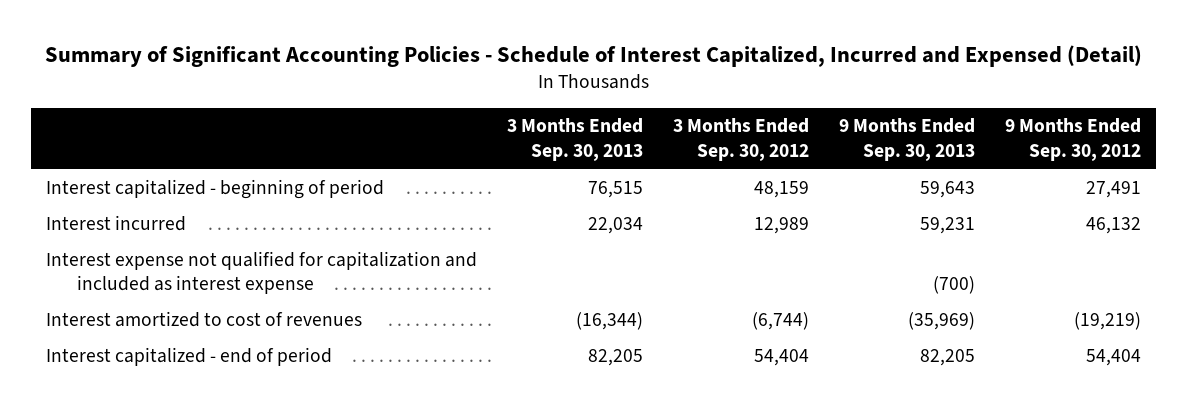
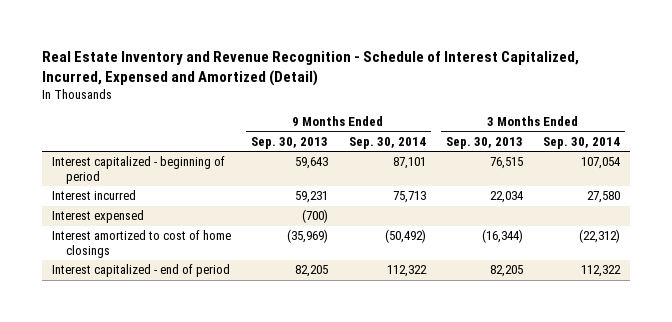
[44,44,1142,67] Summary of Significant Accounting Policies - Schedule of Interest Capitalized, Incurred and Expensed (Detail) -> [42,50,580,86] Real Estate Inventory and Revenue Recognition - Schedule of Interest Capitalized, Incurred, Expensed and Amortized (Detail)
[673,118,810,161] 3 Months Ended Sep. 30, 2012 -> none
[1005,118,1142,161] 9 Months Ended Sep. 30, 2012 -> none
none -> [348,136,426,149] Sep. 30, 2014
none -> [542,136,620,149] Sep. 30, 2014
[46,250,478,294] Interest expense not qualified for capitalization and included as interest expense -> [52,210,145,224] Interest expensed
[46,310,363,327] Interest amortized to cost of revenues -> [52,230,232,259] Interest amortized to cost of home closings

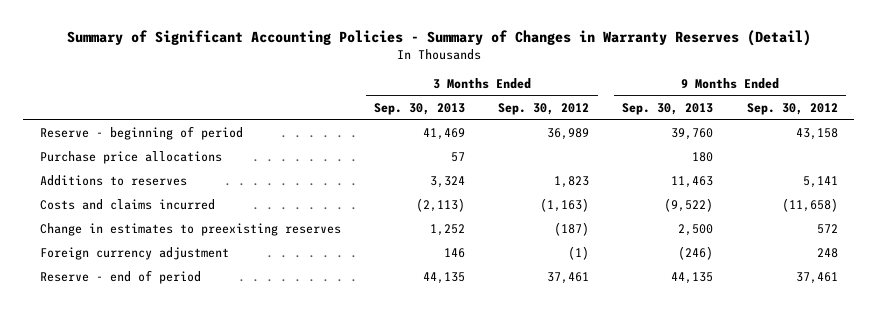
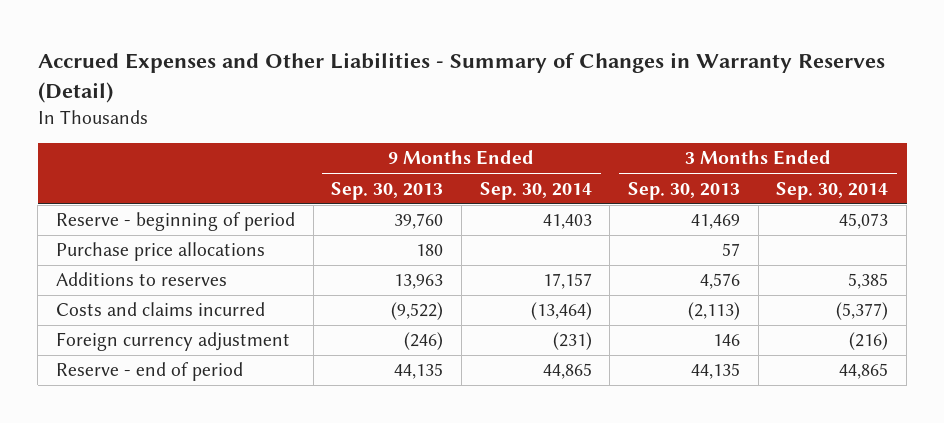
[66,30,811,47] Summary of Significant Accounting Policies - Summary of Changes in Warranty Reserves (Detail) -> [37,51,885,103] Accrued Expenses and Other Liabilities - Summary of Changes in Warranty Reserves (Detail)
[498,102,590,115] Sep. 30, 2012 -> none
[746,102,838,115] Sep. 30, 2012 -> none
none -> [479,181,592,200] Sep. 30, 2014
none -> [776,181,889,200] Sep. 30, 2014
[429,176,465,189] 3,324 -> [699,273,740,290] 4,576
[671,176,714,189] 11,463 -> [394,274,444,290] 13,963
[39,223,341,237] Change in estimates to preexisting reserves -> none

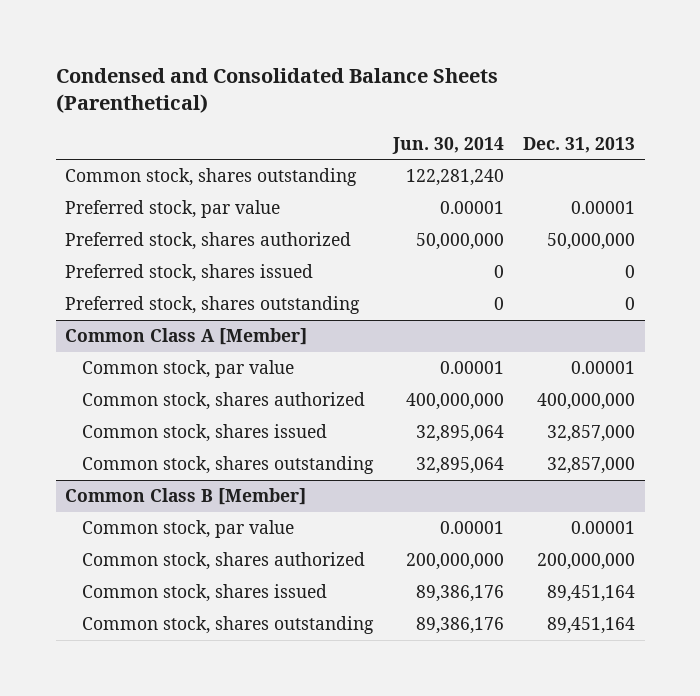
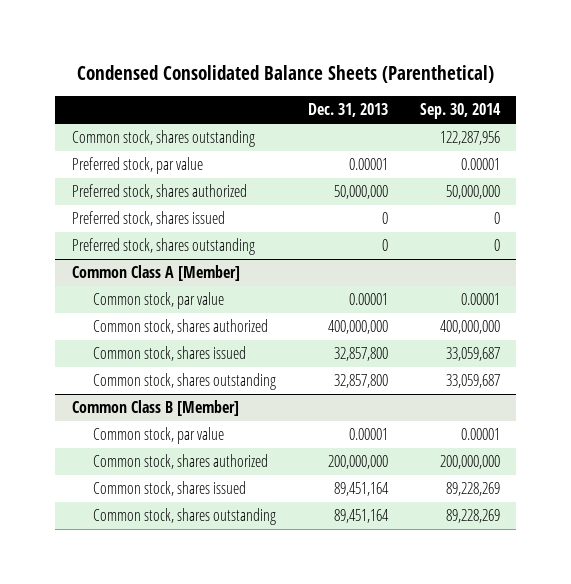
[55,67,498,114] Condensed and Consolidated Balance Sheets (Parenthetical) -> [76,65,494,84] Condensed Consolidated Balance Sheets (Parenthetical)
[391,136,504,154] Jun. 30, 2014 -> none
none -> [419,103,501,120] Sep. 30, 2014
[547,425,636,443] 32,857,000 -> [333,347,388,362] 32,857,800
[547,457,636,475] 32,857,000 -> [333,374,388,389] 32,857,800

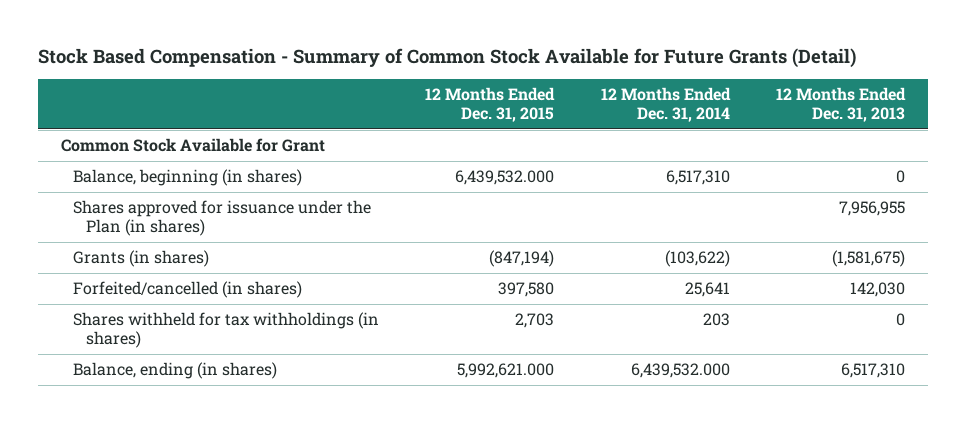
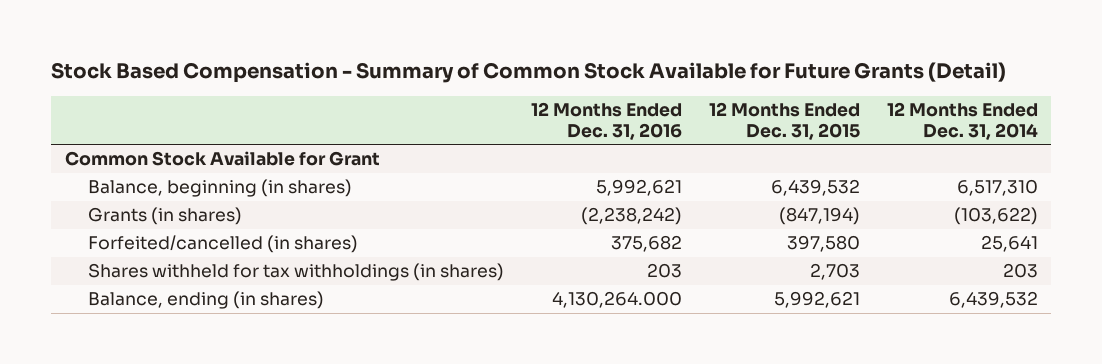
[775,87,906,123] 12 Months Ended Dec. 31, 2013 -> none
none -> [530,102,682,140] 12 Months Ended Dec. 31, 2016
[73,200,372,237] Shares approved for issuance under the Plan (in shares) -> none
[455,170,555,186] 6,439,532.000 -> [770,179,860,197] 6,439,532
[457,363,555,379] 5,992,621.000 -> [773,291,860,309] 5,992,621
[630,363,730,379] 6,439,532.000 -> [948,291,1038,309] 6,439,532

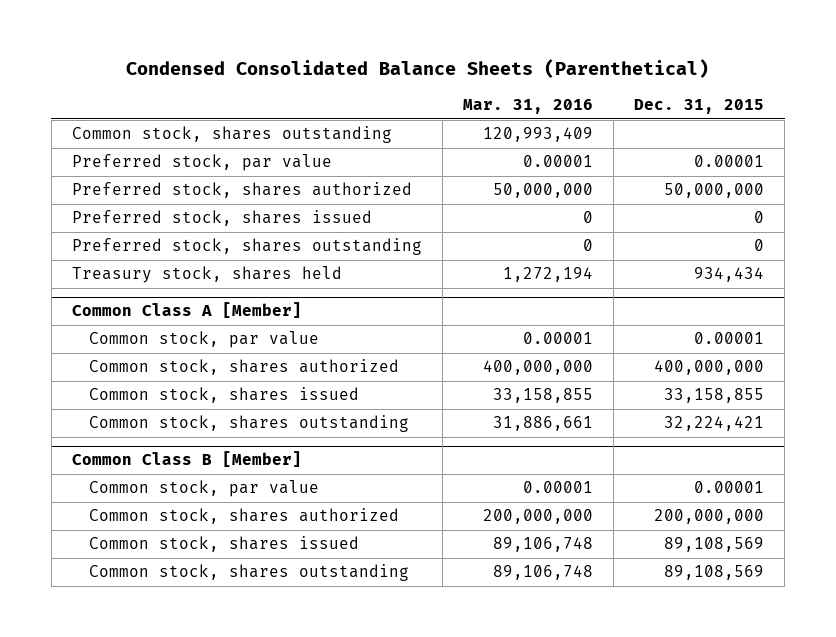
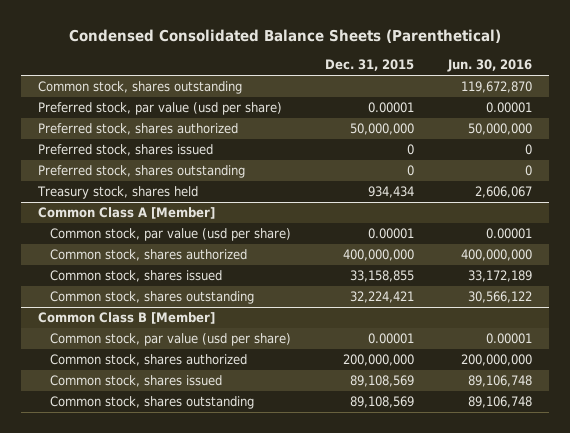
[463,99,594,115] Mar. 31, 2016 -> none
none -> [447,59,533,73] Jun. 30, 2016
[71,154,332,172] Preferred stock, par value -> [37,102,282,116] Preferred stock, par value (usd per share)
[88,331,319,349] Common stock, par value -> [49,228,291,242] Common stock, par value (usd per share)
[88,480,319,498] Common stock, par value -> [49,333,291,347] Common stock, par value (usd per share)

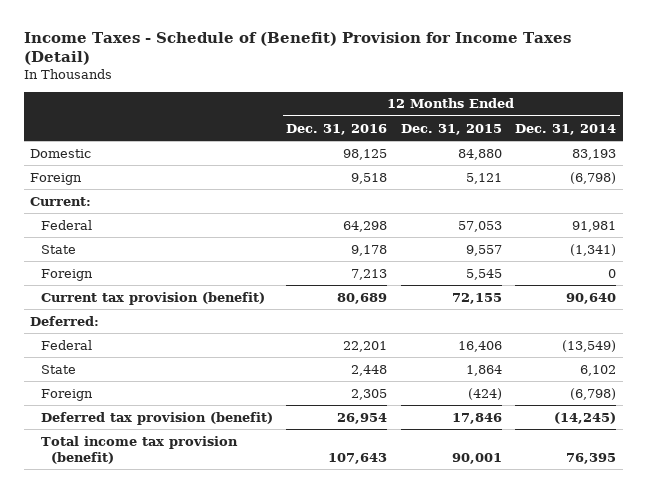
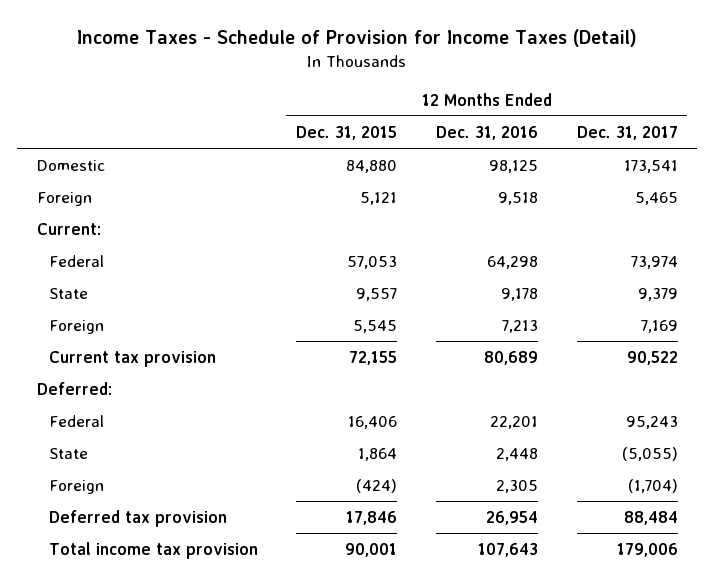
[23,31,571,66] Income Taxes - Schedule of (Benefit) Provision for Income Taxes (Detail) -> [77,28,638,47] Income Taxes - Schedule of Provision for Income Taxes (Detail)
[515,123,617,135] Dec. 31, 2014 -> none
none -> [576,125,678,140] Dec. 31, 2017
[40,291,265,305] Current tax provision (benefit) -> [48,350,216,367] Current tax provision
[40,411,273,425] Deferred tax provision (benefit) -> [48,509,227,527] Deferred tax provision
[40,435,238,464] Total income tax provision (benefit) -> [48,541,258,559] Total income tax provision

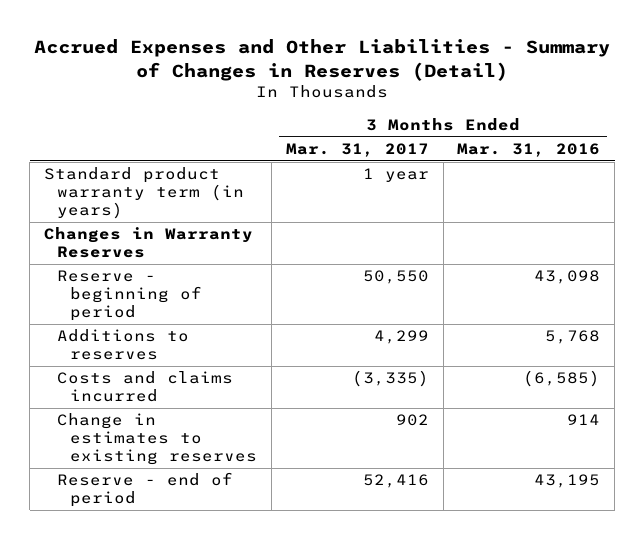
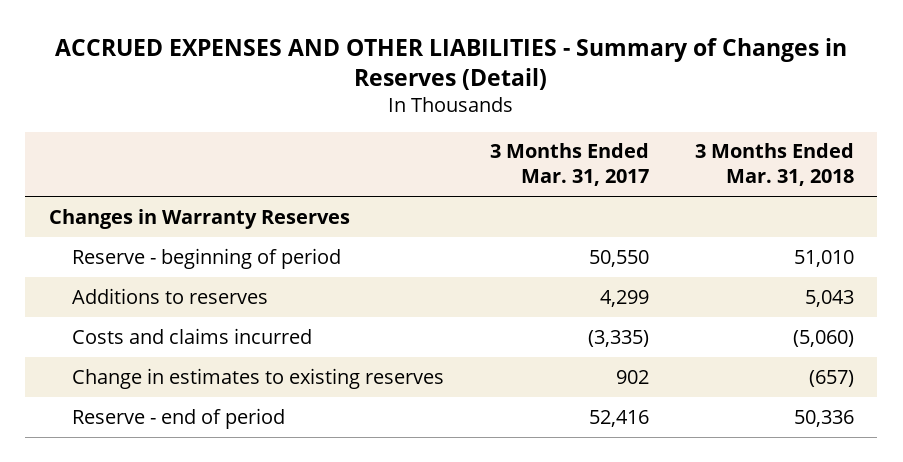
[34,39,611,81] Accrued Expenses and Other Liabilities - Summary of Changes in Reserves (Detail) -> [55,37,848,90] ACCRUED EXPENSES AND OTHER LIABILITIES - Summary of Changes in Reserves (Detail)
[457,143,601,158] Mar. 31, 2016 -> none
none -> [695,143,855,187] 3 Months Ended Mar. 31, 2018
[43,167,245,220] Standard product warranty term (in years) -> none

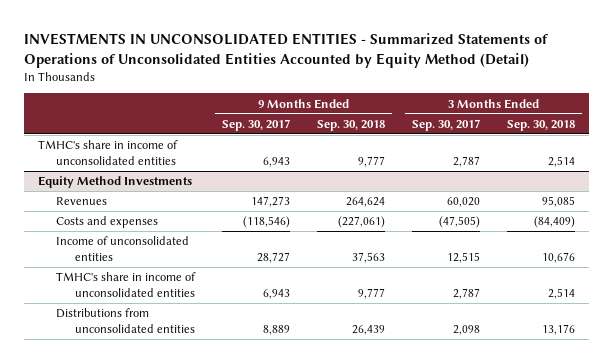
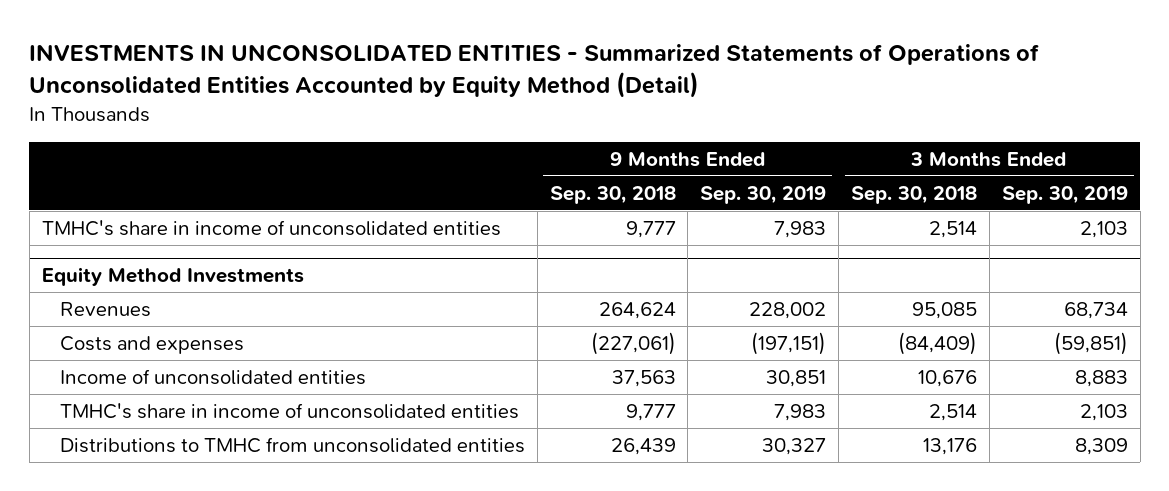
[222,118,291,131] Sep. 30, 2017 -> none
[412,118,481,131] Sep. 30, 2017 -> none
none -> [700,185,827,204] Sep. 30, 2019
none -> [1001,185,1128,204] Sep. 30, 2019
[56,308,195,334] Distributions from unconsolidated entities -> [59,436,525,453] Distributions to TMHC from unconsolidated entities

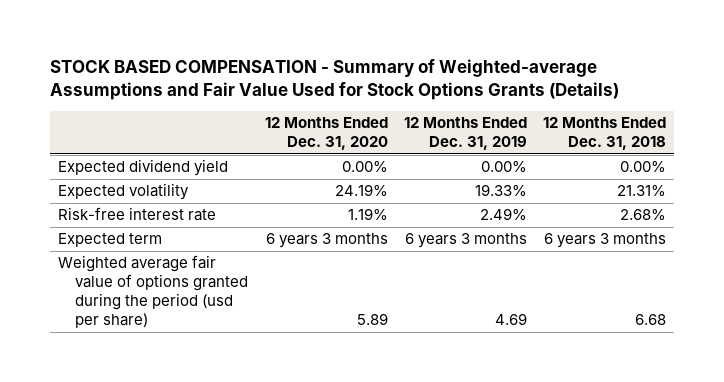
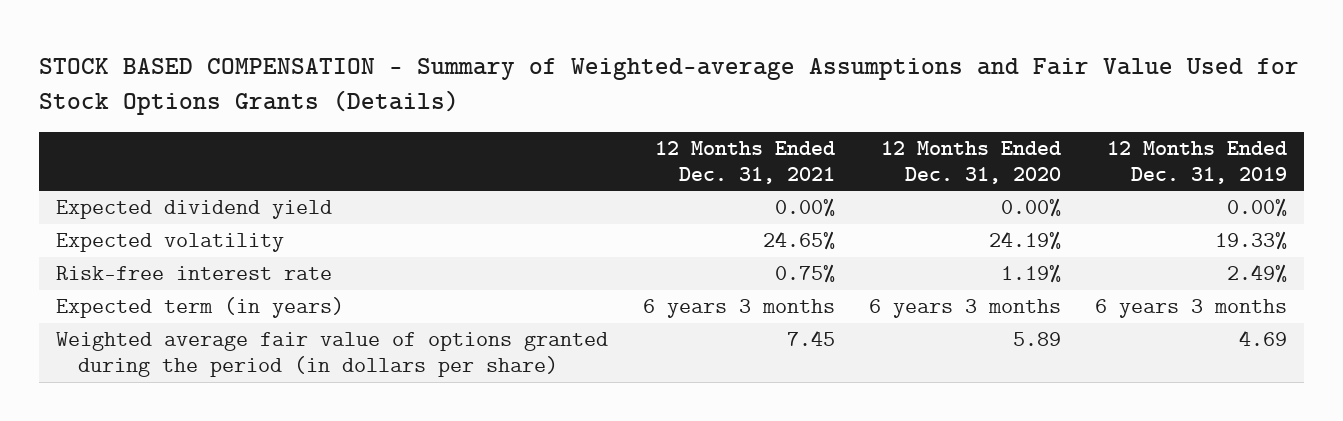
[543,117,667,151] 12 Months Ended Dec. 31, 2018 -> none
none -> [654,140,835,184] 12 Months Ended Dec. 31, 2021
[58,233,163,248] Expected term -> [56,297,345,319] Expected term (in years)
[58,255,249,329] Weighted average fair value of options granted during the period (usd per share) -> [56,332,609,378] Weighted average fair value of options granted during the period (in dollars per share)

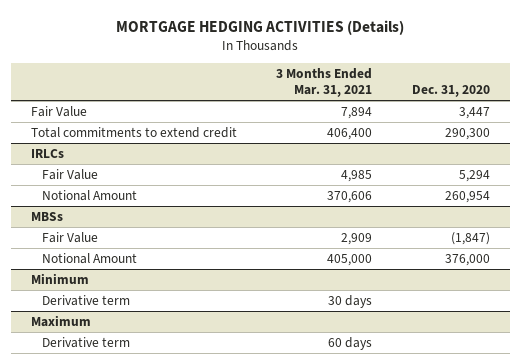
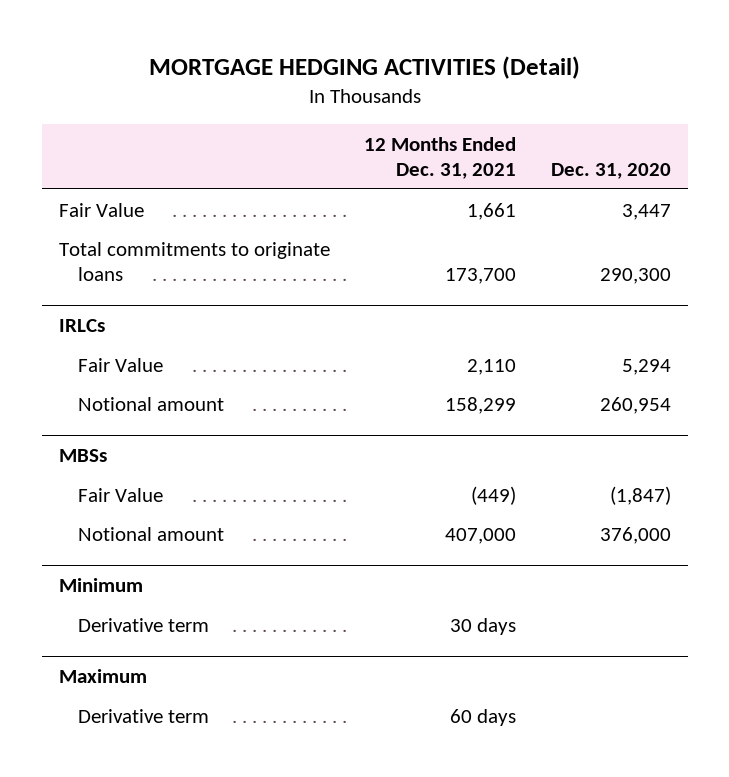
[116,19,405,35] MORTGAGE HEDGING ACTIVITIES (Details) -> [148,55,580,79] MORTGAGE HEDGING ACTIVITIES (Detail)
[276,68,373,98] 3 Months Ended Mar. 31, 2021 -> none
none -> [364,136,517,179] 12 Months Ended Dec. 31, 2021
[30,127,237,139] Total commitments to extend credit -> [58,241,330,281] Total commitments to originate loans
[41,190,137,202] Notional Amount -> [77,396,224,411] Notional amount
[41,253,137,265] Notional Amount -> [77,526,224,541] Notional amount

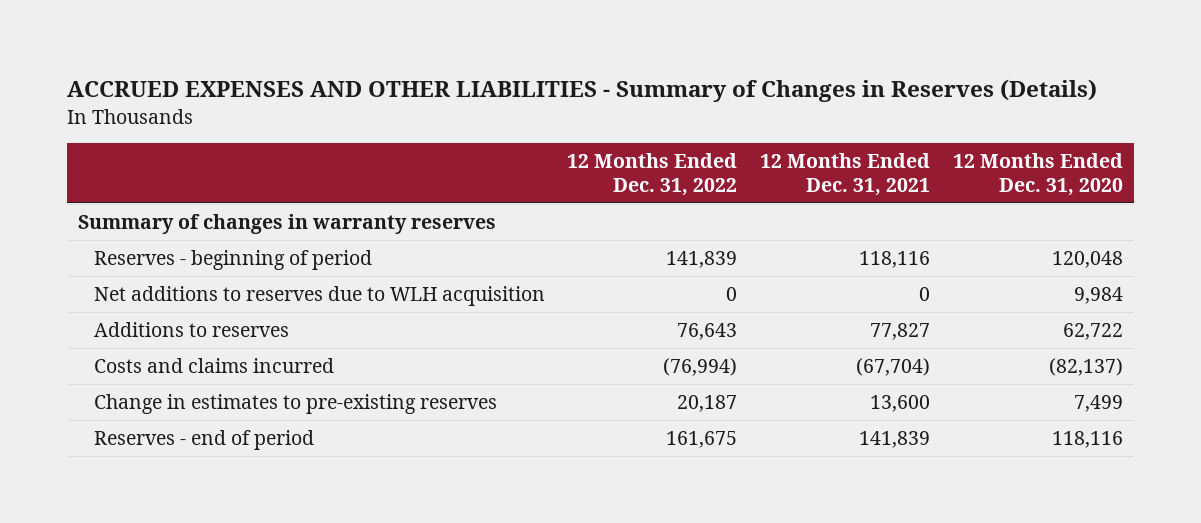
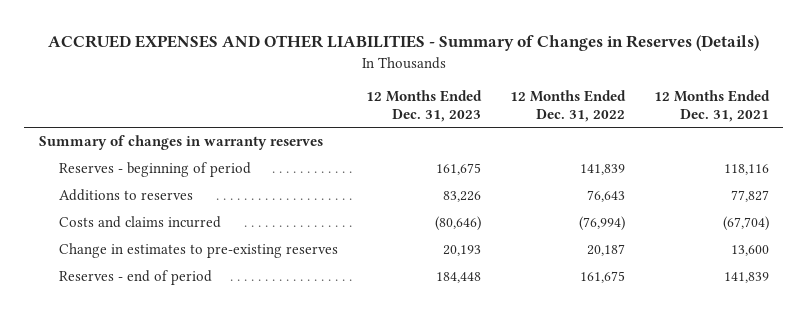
[953,153,1124,196] 12 Months Ended Dec. 31, 2020 -> none
none -> [366,89,483,122] 12 Months Ended Dec. 31, 2023
[93,285,545,306] Net additions to reserves due to WLH acquisition -> none

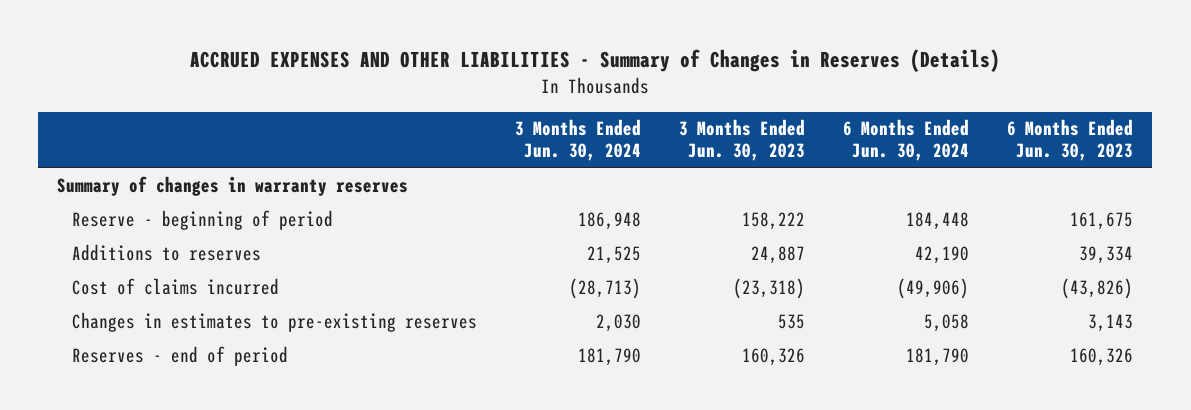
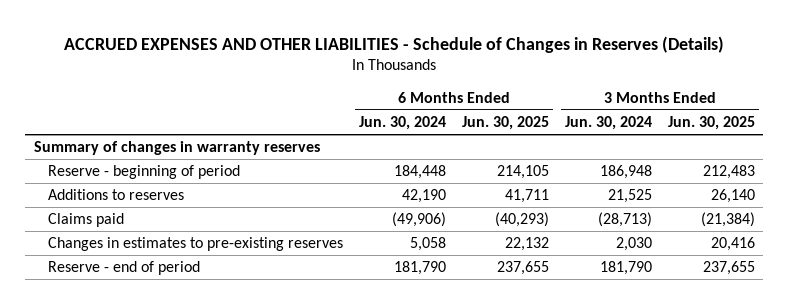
[190,49,1001,73] ACCRUED EXPENSES AND OTHER LIABILITIES - Summary of Changes in Reserves (Details) -> [64,35,725,53] ACCRUED EXPENSES AND OTHER LIABILITIES - Schedule of Changes in Reserves (Details)
[679,119,806,162] 3 Months Ended Jun. 30, 2023 -> none
[1007,119,1134,162] 6 Months Ended Jun. 30, 2023 -> none
none -> [461,116,549,131] Jun. 30, 2025
none -> [667,116,755,131] Jun. 30, 2025
[72,277,280,295] Cost of claims incurred -> [47,213,124,228] Claims paid
[72,345,289,366] Reserves - end of period -> [47,261,200,276] Reserve - end of period

